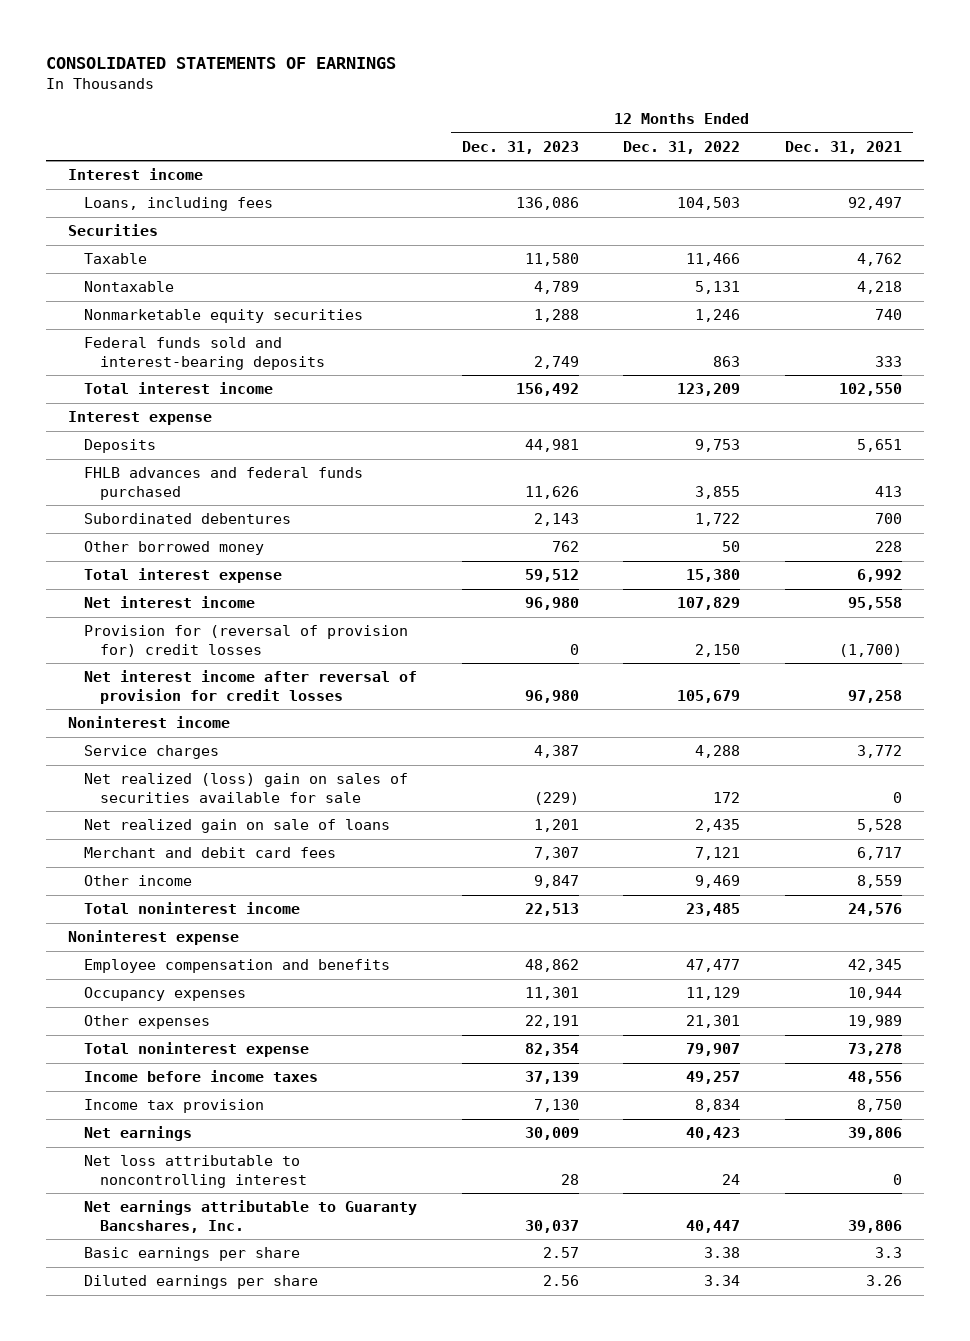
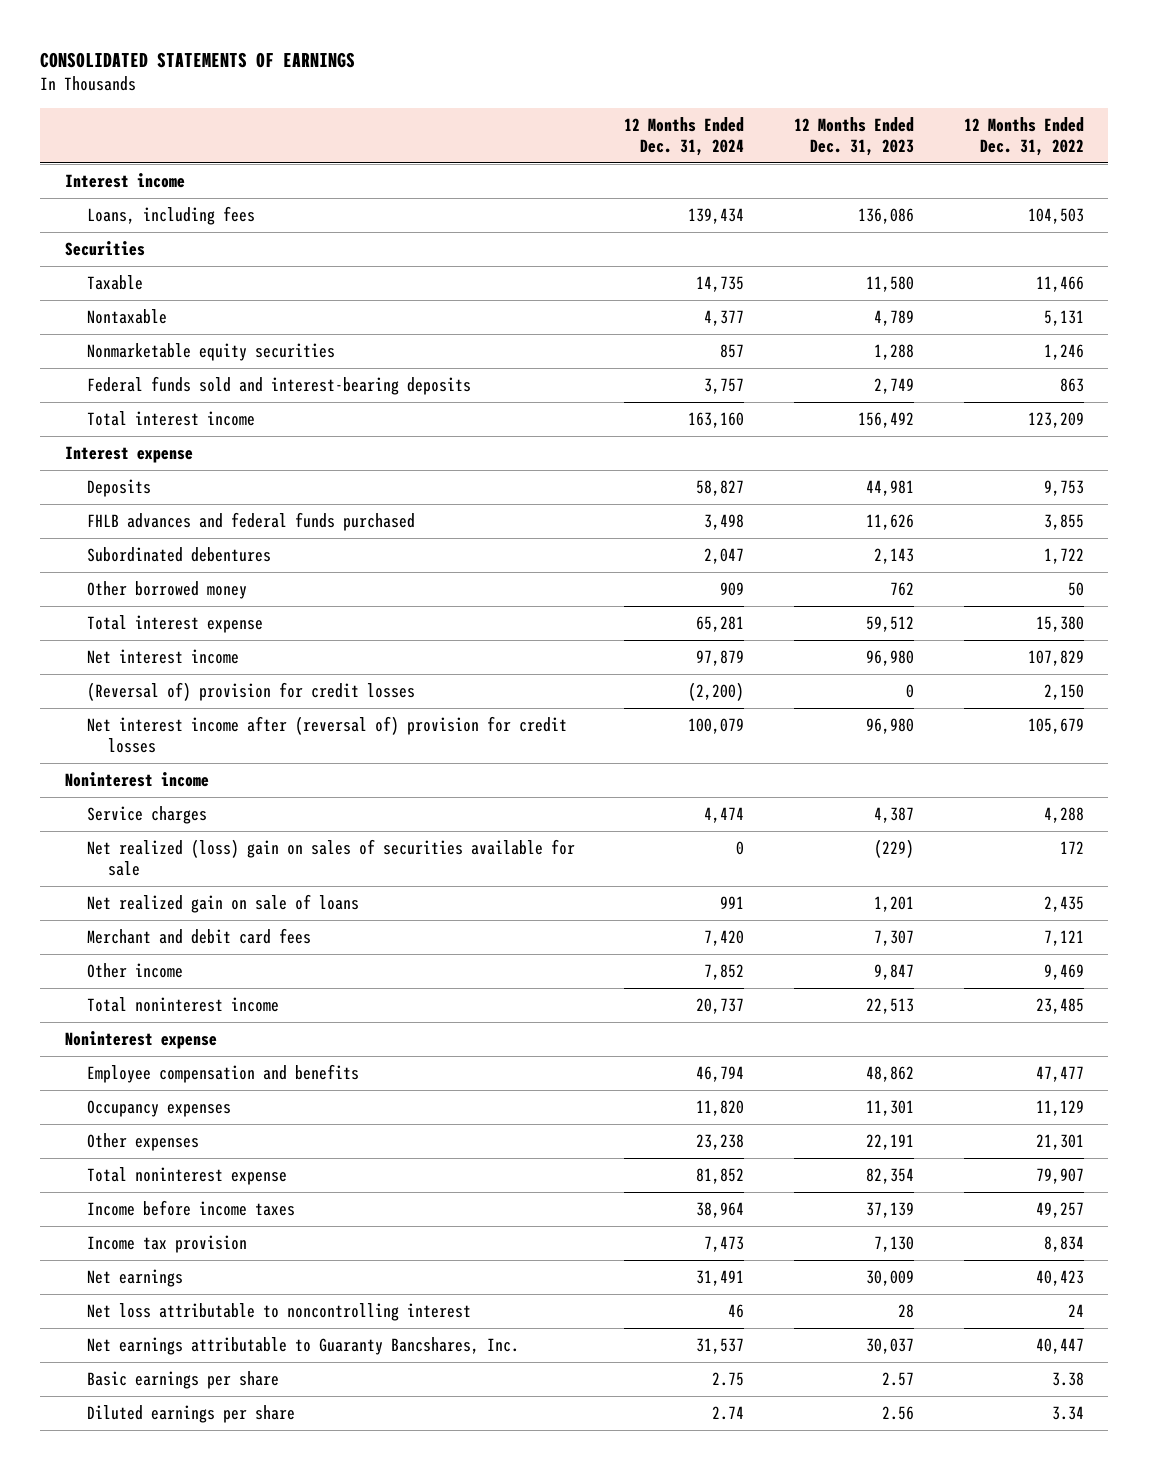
[784,140,902,154] Dec. 31, 2021 -> none
none -> [624,116,745,156] 12 Months Ended Dec. 31, 2024
[84,625,409,657] Provision for (reversal of provision for) credit losses -> [86,682,415,702] (Reversal of) provision for credit losses
[84,670,418,704] Net interest income after reversal of provision for credit losses -> [86,716,567,754] Net interest income after (reversal of) provision for credit losses

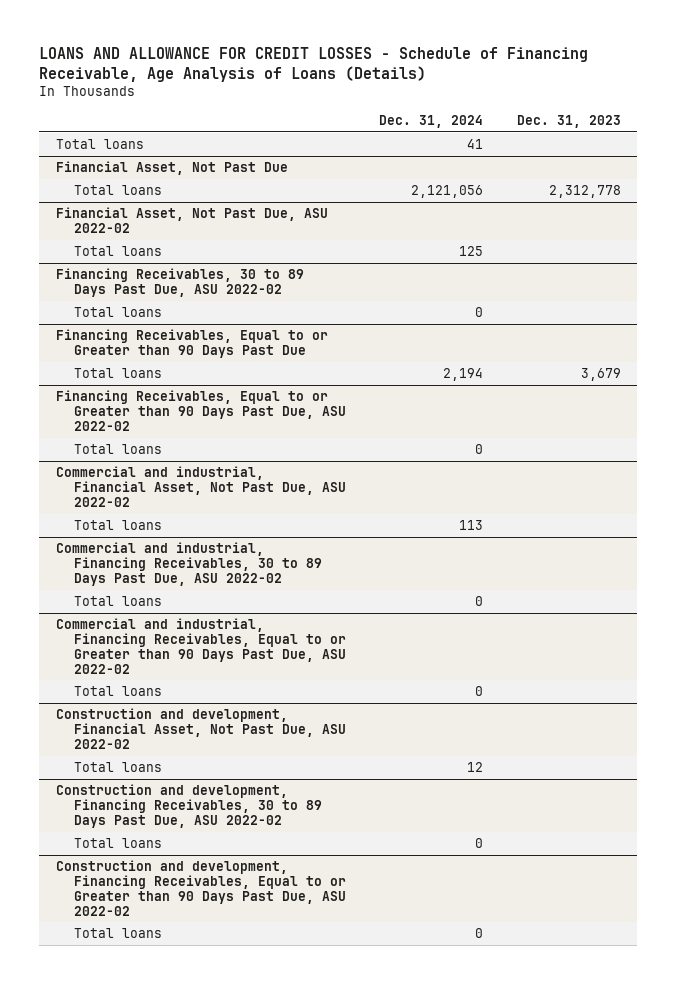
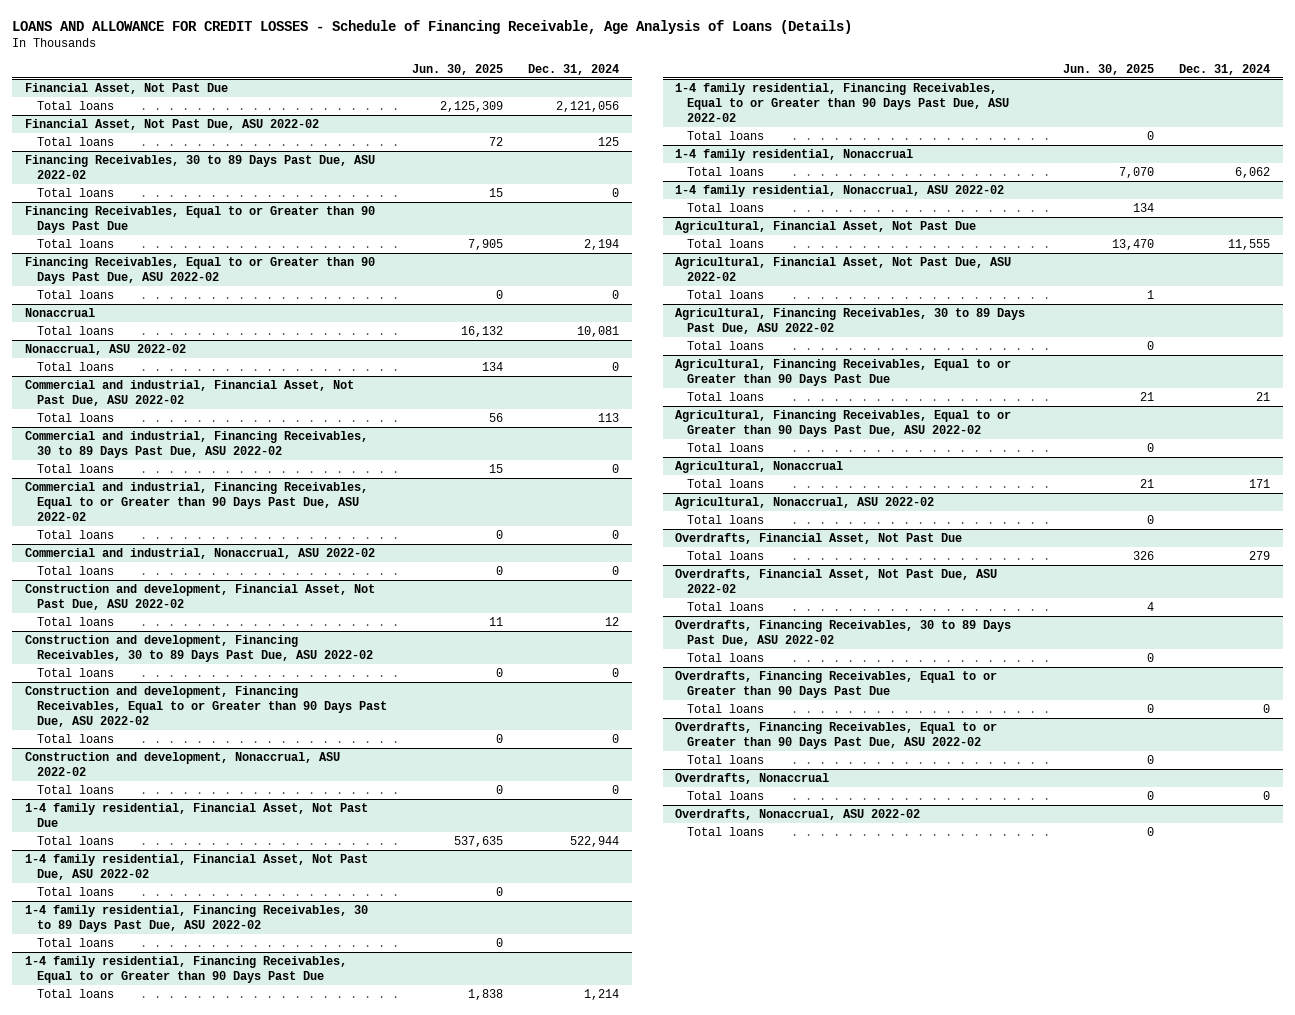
[516,114,621,128] Dec. 31, 2023 -> none
none -> [411,63,503,75] Jun. 30, 2025
[55,139,144,150] Total loans -> none
none -> [24,308,95,318] Nonaccrual
none -> [36,326,114,336] Total loans
none -> [24,344,186,356] Nonaccrual, ASU 2022-02
none -> [36,362,114,372] Total loans
none -> [24,548,375,560] Commercial and industrial, Nonaccrual, ASU 2022-02
none -> [36,566,114,576] Total loans
none -> [24,752,340,777] Construction and development, Nonaccrual, ASU 2022-02
none -> [36,785,114,795] Total loans
none -> [24,803,368,828] 1-4 family residential, Financial Asset, Not Past Due
none -> [36,836,114,846] Total loans
none -> [24,854,368,881] 1-4 family residential, Financial Asset, Not Past Due, ASU 2022-02
none -> [36,887,114,897] Total loans
none -> [24,905,368,933] 1-4 family residential, Financing Receivables, 30 to 89 Days Past Due, ASU 2022-02
none -> [36,938,114,948] Total loans
none -> [24,956,347,984] 1-4 family residential, Financing Receivables, Equal to or Greater than 90 Days Past Due
none -> [36,989,114,999] Total loans
none -> [675,83,1010,123] 1-4 family residential, Financing Receivables, Equal to or Greater than 90 Days Past Due, ASU 2022-02
none -> [687,131,765,141] Total loans
none -> [675,149,914,162] 1-4 family residential, Nonaccrual
none -> [687,167,765,177] Total loans
none -> [675,185,1005,198] 1-4 family residential, Nonaccrual, ASU 2022-02
none -> [687,203,765,213] Total loans
none -> [675,221,977,234] Agricultural, Financial Asset, Not Past Due
none -> [687,239,765,249] Total loans
none -> [675,257,1012,282] Agricultural, Financial Asset, Not Past Due, ASU 2022-02
none -> [687,290,765,300] Total loans
none -> [675,308,1026,335] Agricultural, Financing Receivables, 30 to 89 Days Past Due, ASU 2022-02
none -> [687,341,765,351] Total loans
none -> [675,359,1012,387] Agricultural, Financing Receivables, Equal to or Greater than 90 Days Past Due
none -> [687,392,765,402] Total loans
none -> [675,410,1012,438] Agricultural, Financing Receivables, Equal to or Greater than 90 Days Past Due, ASU 2022-02
none -> [687,443,765,453] Total loans
none -> [675,461,844,474] Agricultural, Nonaccrual
none -> [687,479,765,489] Total loans
none -> [675,497,935,510] Agricultural, Nonaccrual, ASU 2022-02
none -> [687,515,765,525] Total loans
none -> [675,533,963,545] Overdrafts, Financial Asset, Not Past Due
none -> [687,551,765,561] Total loans
none -> [675,569,998,594] Overdrafts, Financial Asset, Not Past Due, ASU 2022-02
none -> [687,602,765,612] Total loans
none -> [675,620,1012,647] Overdrafts, Financing Receivables, 30 to 89 Days Past Due, ASU 2022-02
none -> [687,653,765,663] Total loans
none -> [675,671,998,699] Overdrafts, Financing Receivables, Equal to or Greater than 90 Days Past Due
none -> [687,704,765,714] Total loans
none -> [675,722,998,750] Overdrafts, Financing Receivables, Equal to or Greater than 90 Days Past Due, ASU 2022-02
none -> [687,755,765,765] Total loans
none -> [675,773,830,785] Overdrafts, Nonaccrual
none -> [687,791,765,801] Total loans
none -> [675,809,921,821] Overdrafts, Nonaccrual, ASU 2022-02
none -> [687,827,765,837] Total loans

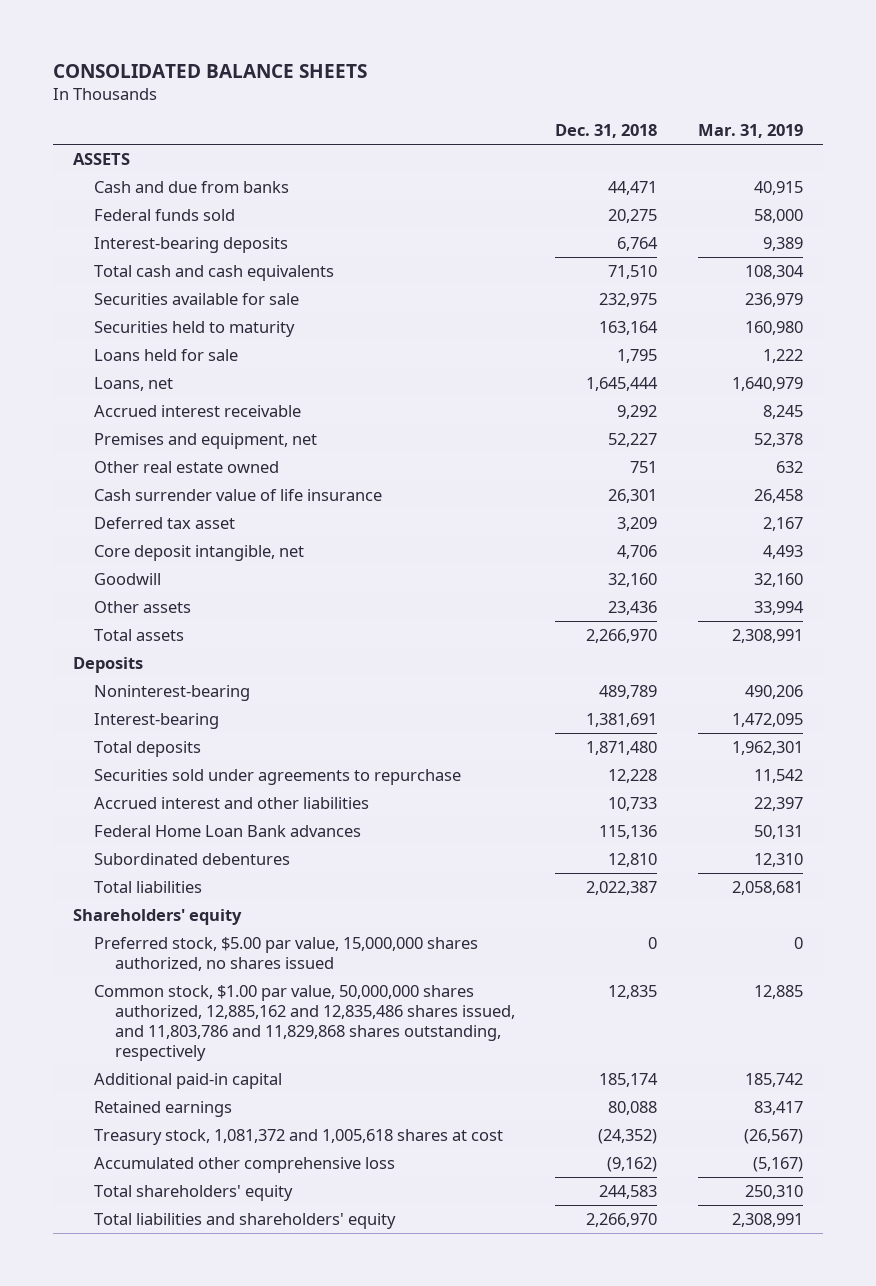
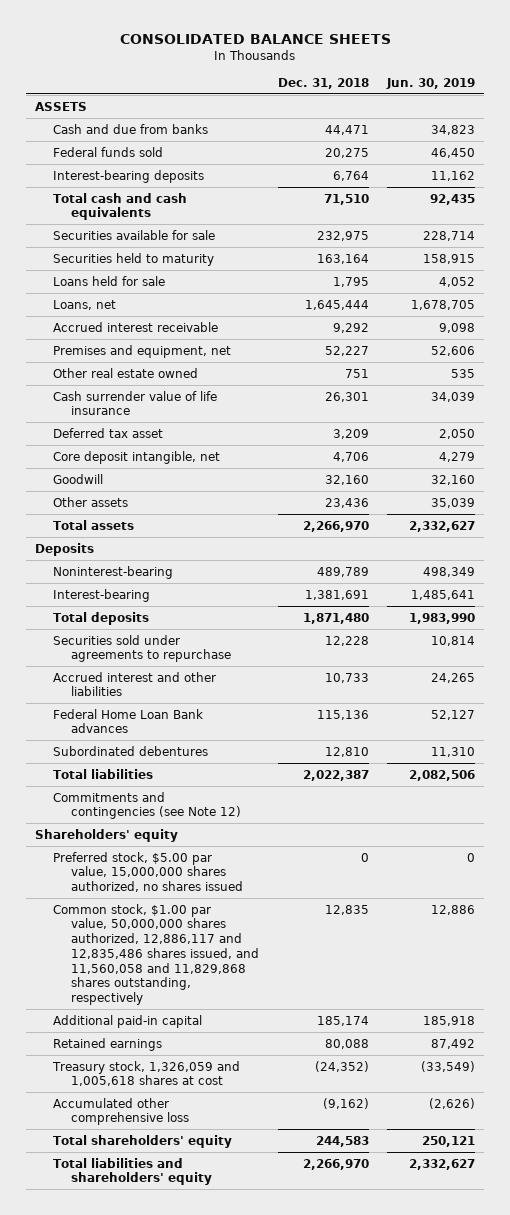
[697,124,803,139] Mar. 31, 2019 -> none
none -> [385,77,475,89] Jun. 30, 2019
none -> [53,791,242,820] Commitments and contingencies (see Note 12)
[93,984,515,1062] Common stock, $1.00 par value, 50,000,000 shares authorized, 12,885,162 and 12,835,486 shares issued, and 11,803,786 and 11,829,868 shares outstanding, respectively -> [53,903,260,1006] Common stock, $1.00 par value, 50,000,000 shares authorized, 12,886,117 and 12,835,486 shares issued, and 11,560,058 and 11,829,868 shares outstanding, respectively
[93,1128,503,1145] Treasury stock, 1,081,372 and 1,005,618 shares at cost -> [52,1060,241,1087] Treasury stock, 1,326,059 and 1,005,618 shares at cost

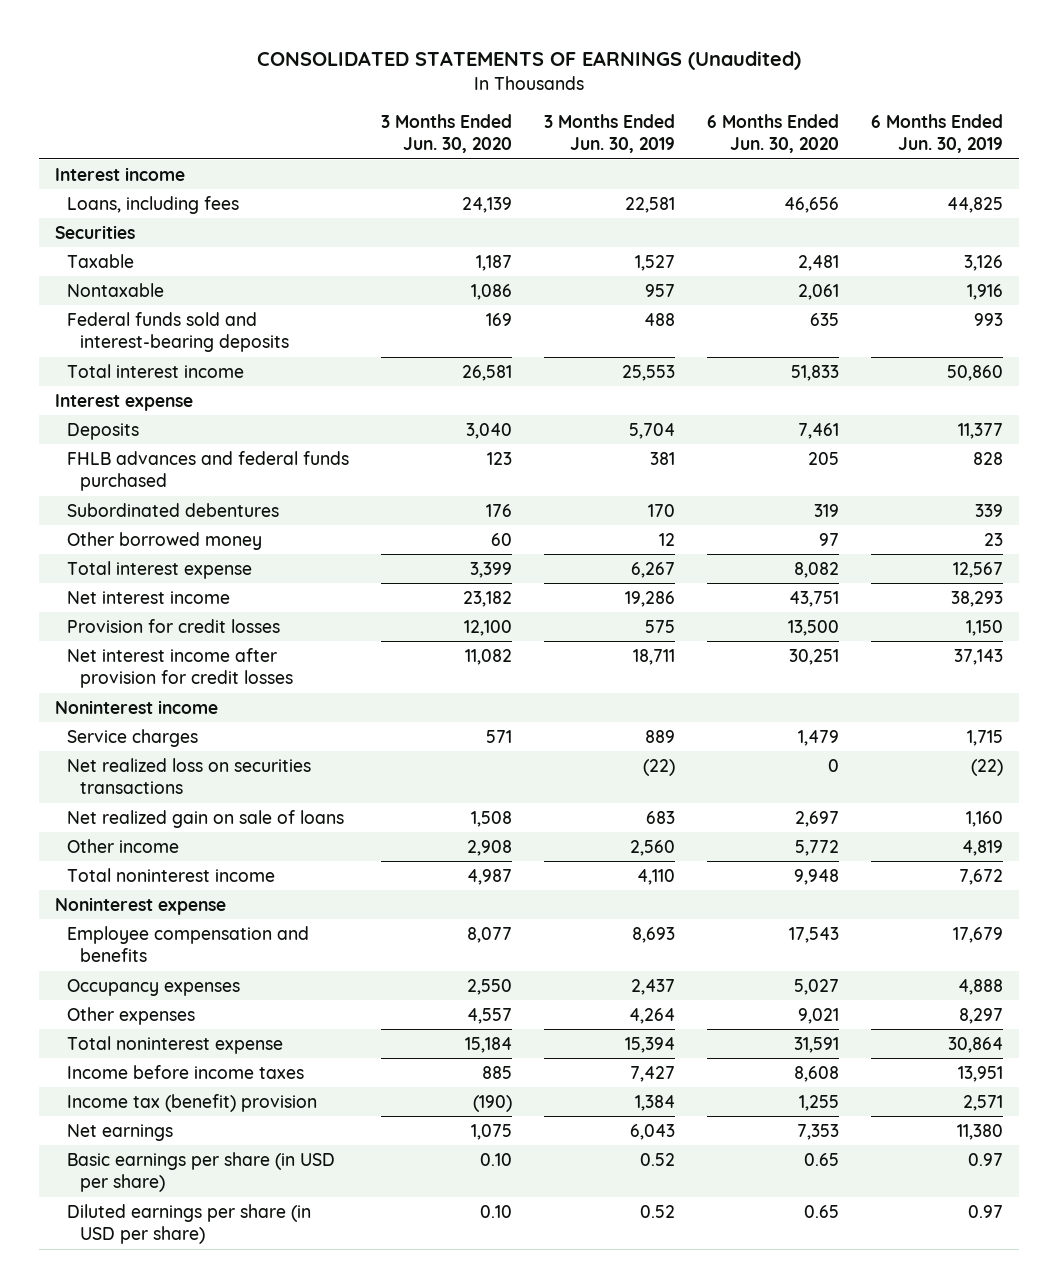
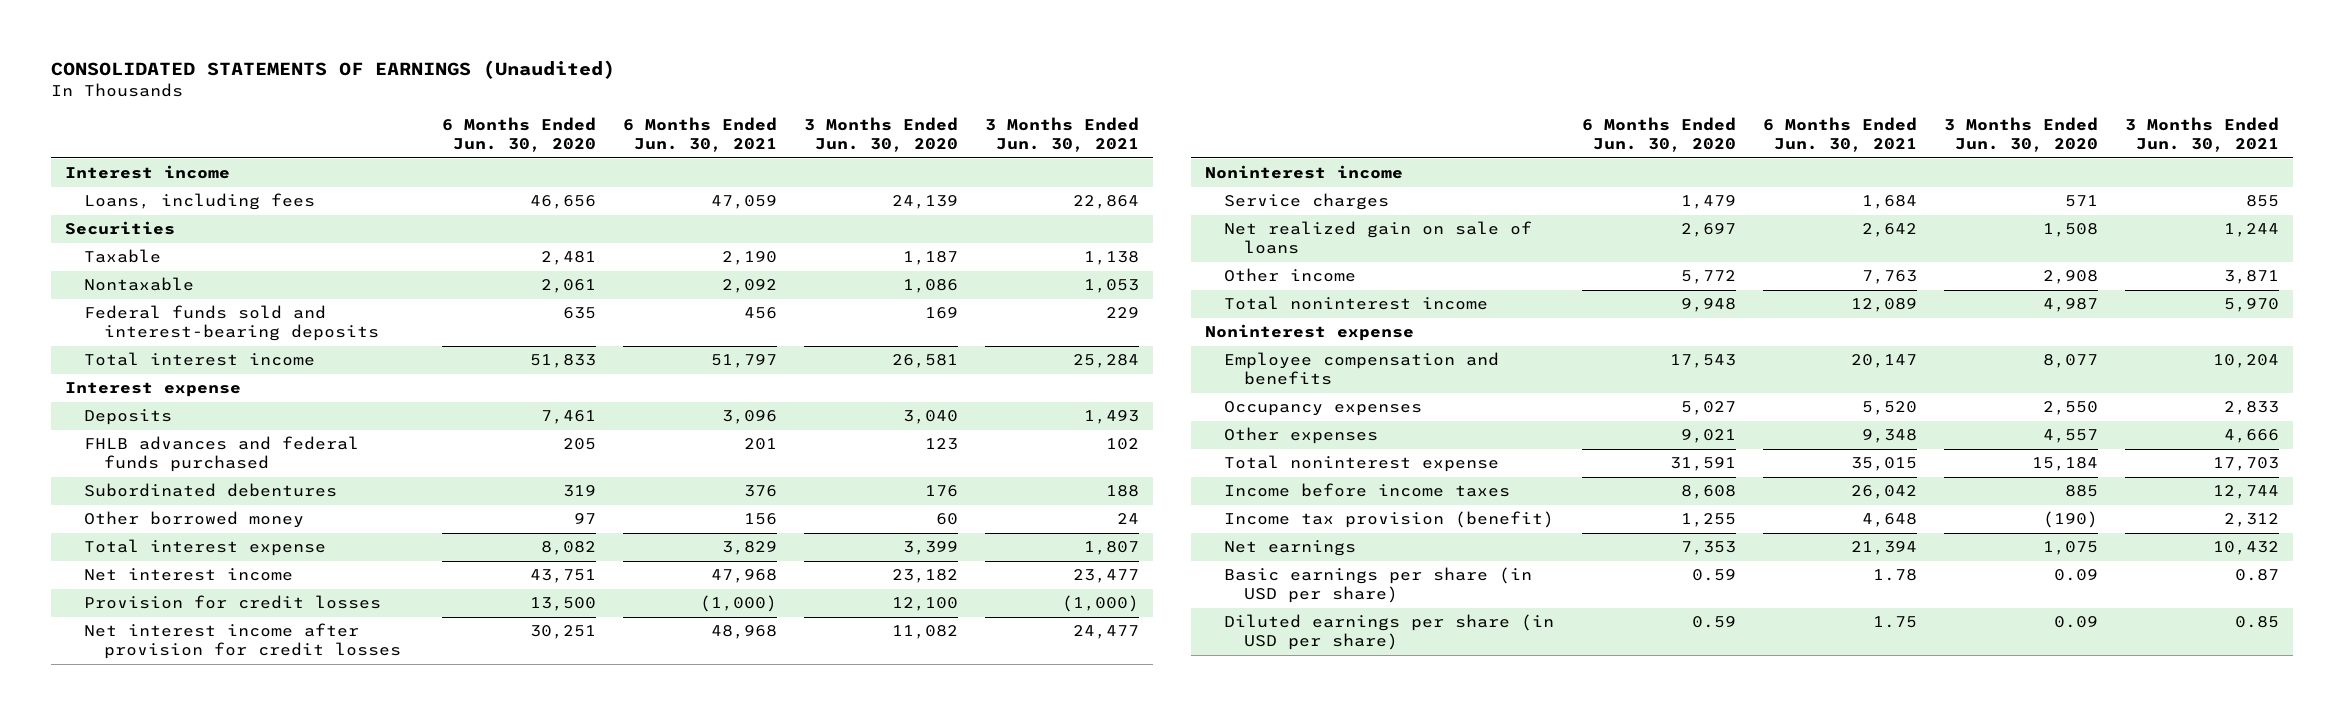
[544,114,676,154] 3 Months Ended Jun. 30, 2019 -> none
[871,114,1004,154] 6 Months Ended Jun. 30, 2019 -> none
none -> [622,117,777,152] 6 Months Ended Jun. 30, 2021
none -> [985,117,1140,152] 3 Months Ended Jun. 30, 2021
[67,757,312,795] Net realized loss on securities transactions -> none
[67,1093,318,1112] Income tax (benefit) provision -> [1224,511,1555,529] Income tax provision (benefit)
[480,1152,513,1166] 0.10 -> [2053,569,2098,582] 0.09
[804,1152,840,1166] 0.65 -> [1691,569,1736,582] 0.59
[480,1204,513,1218] 0.10 -> [2053,616,2098,629] 0.09
[804,1204,840,1218] 0.65 -> [1691,616,1736,629] 0.59

